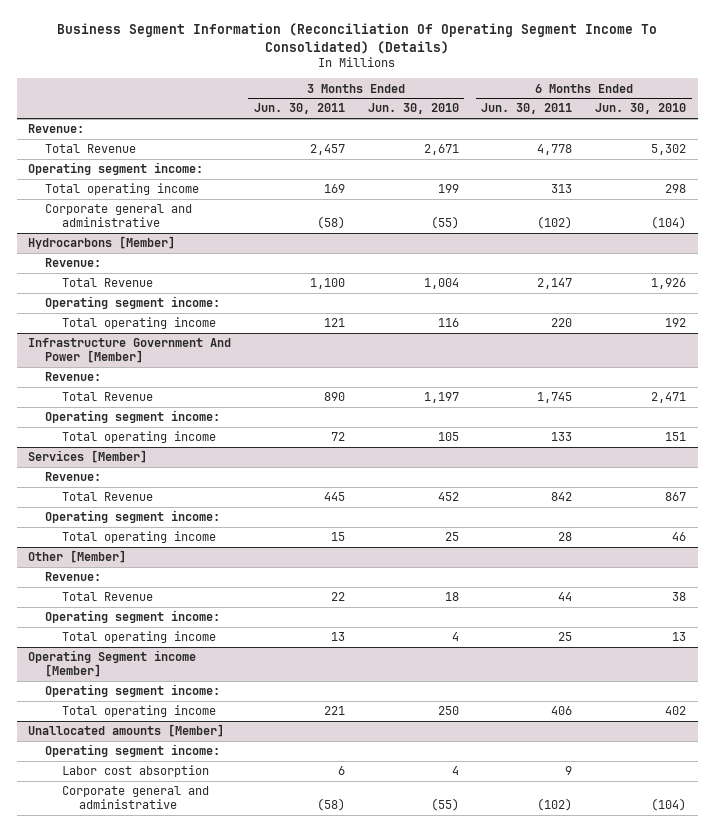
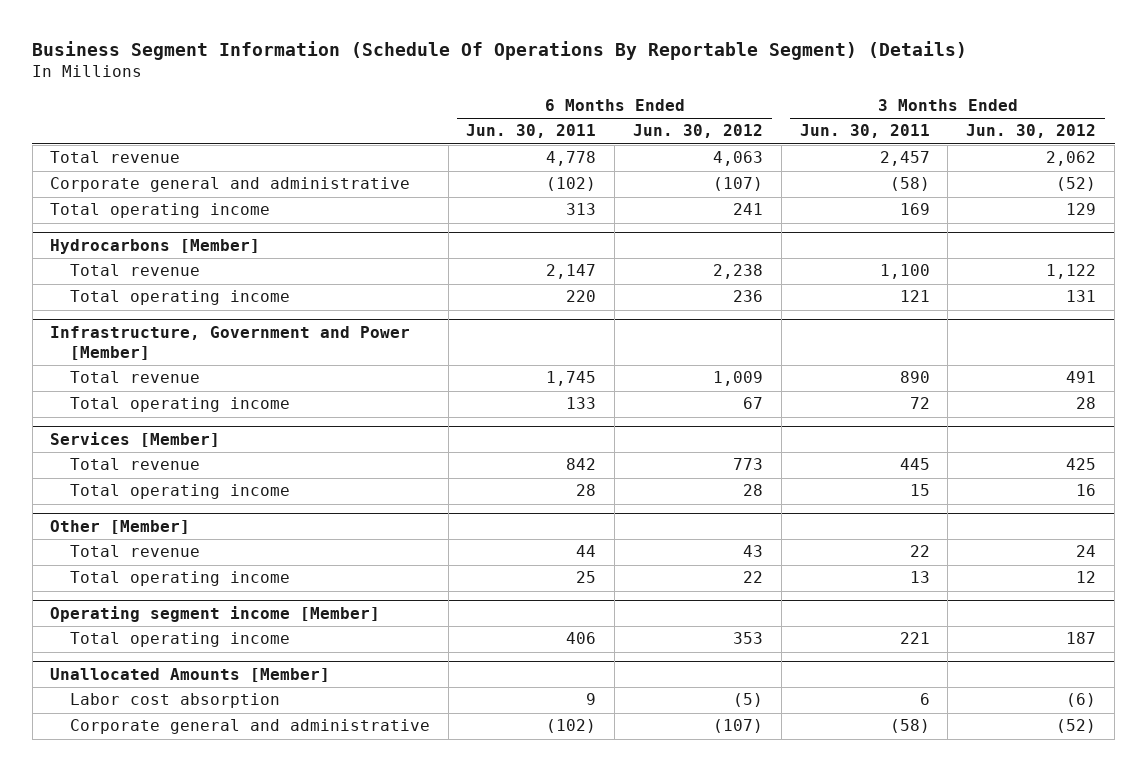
[57,23,658,54] Business Segment Information (Reconciliation Of Operating Segment Income To Consolidated) (Details) -> [32,41,968,61] Business Segment Information (Schedule Of Operations By Reportable Segment) (Details)
[367,103,459,115] Jun. 30, 2010 -> none
[595,103,687,115] Jun. 30, 2010 -> none
none -> [633,124,764,139] Jun. 30, 2012
none -> [966,124,1097,139] Jun. 30, 2012
[28,124,85,134] Revenue: -> none
[28,162,204,176] Operating segment income: -> none
[44,144,136,154] Total Revenue -> [50,151,181,164] Total revenue
[44,183,199,196] Total operating income -> [50,203,271,219] Total operating income
[44,258,101,268] Revenue: -> none
[44,296,220,310] Operating segment income: -> none
[61,278,153,288] Total Revenue -> [69,264,200,277] Total revenue
[44,372,101,382] Revenue: -> none
[44,410,220,424] Operating segment income: -> none
[28,338,232,364] Infrastructure Government And Power [Member] -> [50,326,411,360] Infrastructure, Government and Power [Member]
[61,392,153,402] Total Revenue -> [69,371,200,384] Total revenue
[44,472,101,482] Revenue: -> none
[44,510,220,524] Operating segment income: -> none
[61,492,153,502] Total Revenue -> [69,458,200,471] Total revenue
[44,572,101,582] Revenue: -> none
[44,610,220,624] Operating segment income: -> none
[61,592,153,602] Total Revenue -> [69,545,200,558] Total revenue
[44,684,220,698] Operating segment income: -> none
[28,650,197,678] Operating Segment income [Member] -> [50,606,381,623] Operating segment income [Member]
[44,744,220,758] Operating segment income: -> none
[28,724,225,738] Unallocated amounts [Member] -> [50,668,331,683] Unallocated Amounts [Member]

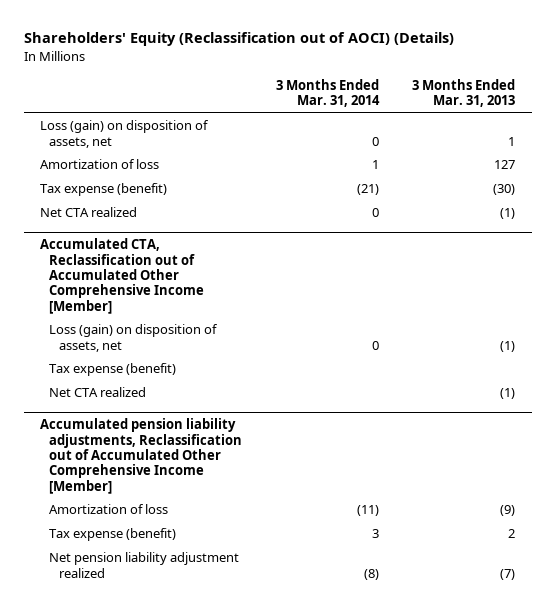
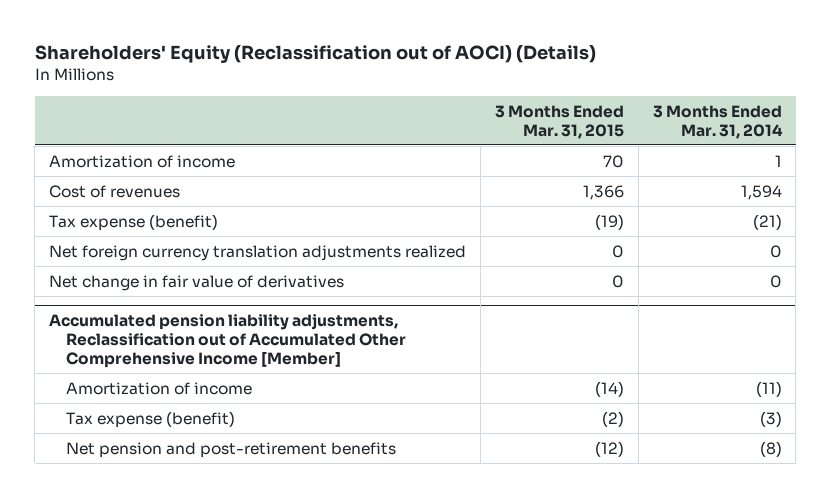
[411,78,515,108] 3 Months Ended Mar. 31, 2013 -> none
none -> [494,104,624,139] 3 Months Ended Mar. 31, 2015
[40,120,210,148] Loss (gain) on disposition of assets, net -> none
[40,159,160,170] Amortization of loss -> [49,154,236,168] Amortization of income
none -> [49,184,181,198] Cost of revenues
[40,238,205,314] Accumulated CTA, Reclassification out of Accumulated Other Comprehensive Income [Member] -> none
[49,324,219,352] Loss (gain) on disposition of assets, net -> none
[49,363,177,377] Tax expense (benefit) -> none
[49,387,147,398] Net CTA realized -> none
[40,207,138,218] Net CTA realized -> [49,244,467,261] Net foreign currency translation adjustments realized
none -> [49,274,345,291] Net change in fair value of derivatives
[49,504,169,515] Amortization of loss -> [65,381,252,395] Amortization of income
[371,529,379,539] 3 -> [759,410,782,427] (3)
[49,552,240,578] Net pension liability adjustment realized -> [65,441,396,458] Net pension and post-retirement benefits

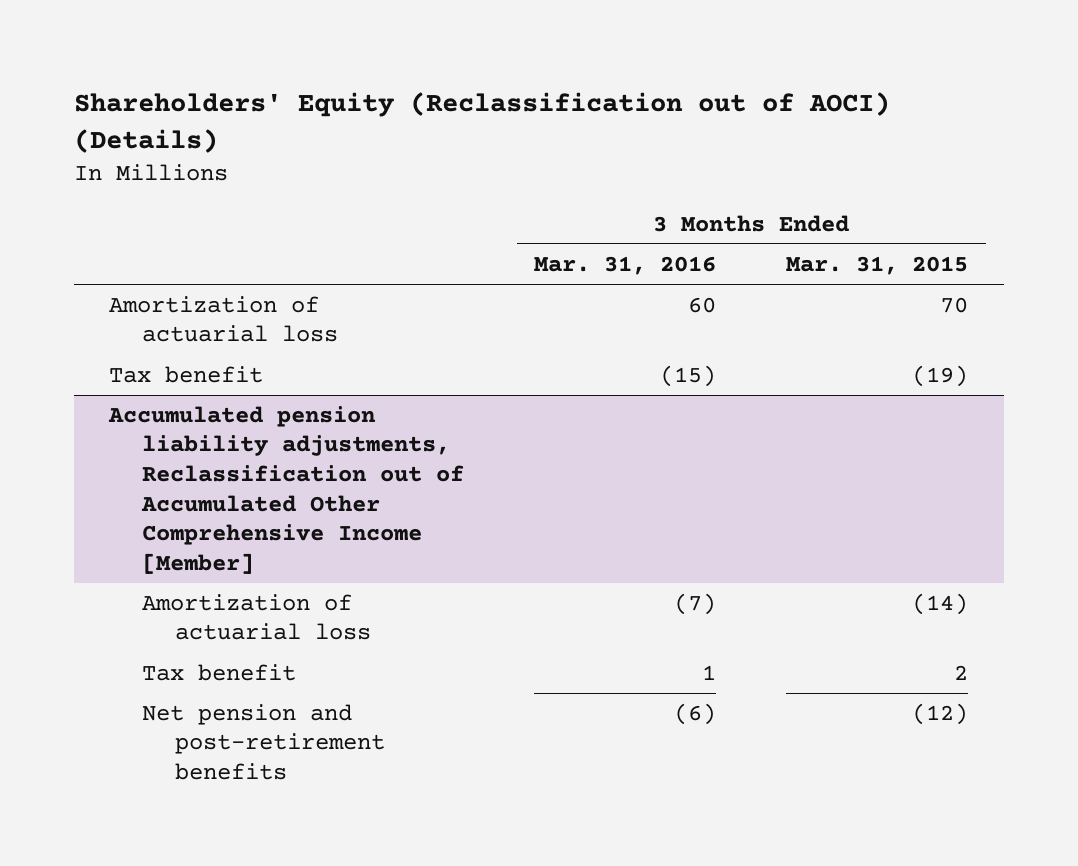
[652,104,783,139] 3 Months Ended Mar. 31, 2014 -> none
none -> [534,255,717,275] Mar. 31, 2016
[49,184,181,198] Cost of revenues -> none
[49,244,467,261] Net foreign currency translation adjustments realized -> none
[49,274,345,291] Net change in fair value of derivatives -> none
[49,154,236,168] Amortization of income -> [109,295,338,343] Amortization of actuarial loss
[49,213,219,231] Tax expense (benefit) -> [109,365,264,383] Tax benefit
[65,381,252,395] Amortization of income -> [141,593,371,641] Amortization of actuarial loss
[65,410,235,428] Tax expense (benefit) -> [141,663,296,681] Tax benefit
[601,410,624,427] (2) -> [954,664,969,680] 2

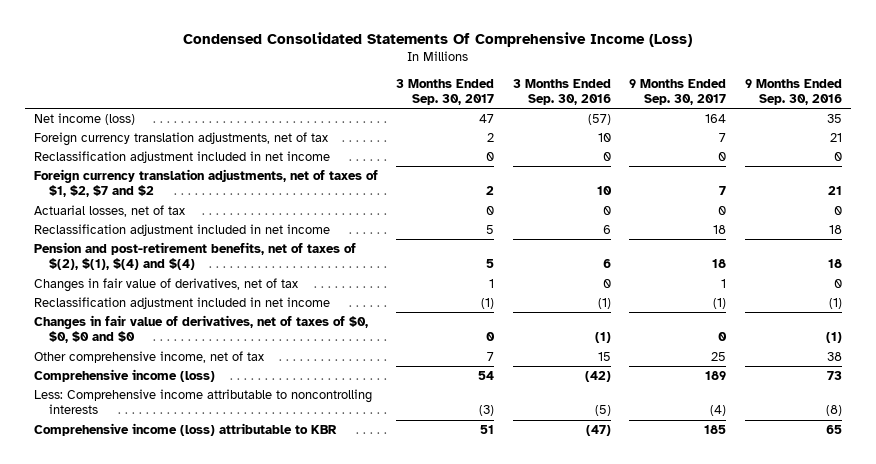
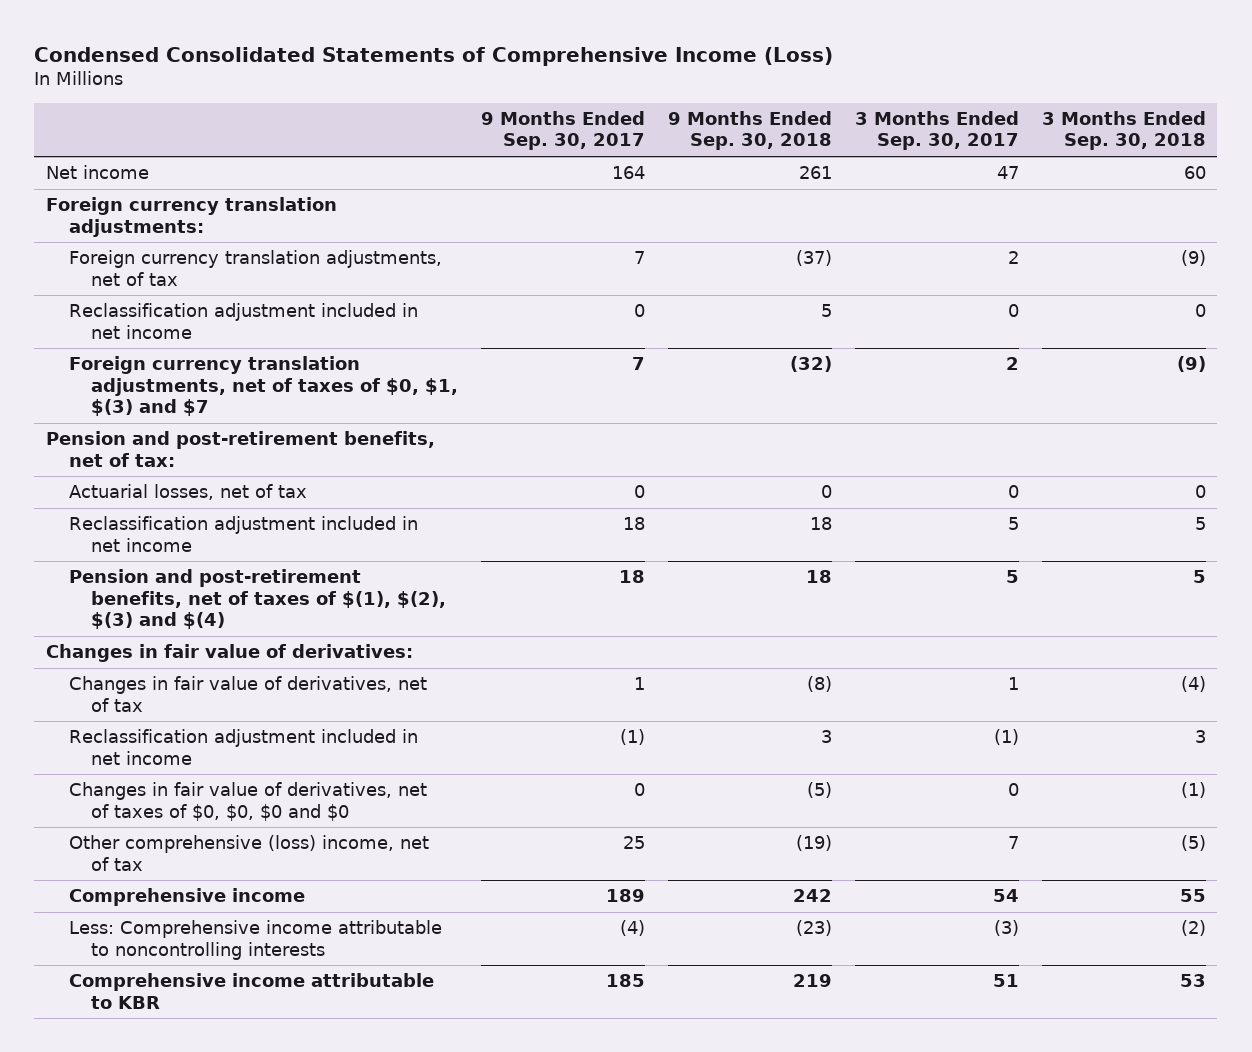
[182,32,692,48] Condensed Consolidated Statements Of Comprehensive Income (Loss) -> [34,46,834,66] Condensed Consolidated Statements of Comprehensive Income (Loss)
[512,78,611,105] 3 Months Ended Sep. 30, 2016 -> none
[744,78,842,105] 9 Months Ended Sep. 30, 2016 -> none
none -> [668,111,833,151] 9 Months Ended Sep. 30, 2018
none -> [1041,111,1206,151] 3 Months Ended Sep. 30, 2018
[33,112,135,125] Net income (loss) -> [45,165,149,180] Net income
none -> [45,197,337,237] Foreign currency translation adjustments:
[33,168,378,198] Foreign currency translation adjustments, net of taxes of $1, $2, $7 and $2 -> [68,356,459,417] Foreign currency translation adjustments, net of taxes of $0, $1, $(3) and $7
none -> [45,431,435,467] Pension and post-retirement benefits, net of tax:
[33,241,356,271] Pension and post-retirement benefits, net of taxes of $(2), $(1), $(4) and $(4) -> [68,569,447,630] Pension and post-retirement benefits, net of taxes of $(1), $(2), $(3) and $(4)
none -> [45,644,413,663] Changes in fair value of derivatives:
[33,350,264,363] Other comprehensive income, net of tax -> [68,835,429,871] Other comprehensive (loss) income, net of tax
[33,368,215,382] Comprehensive income (loss) -> [68,888,305,907] Comprehensive income
[33,422,337,436] Comprehensive income (loss) attributable to KBR -> [68,973,434,1009] Comprehensive income attributable to KBR

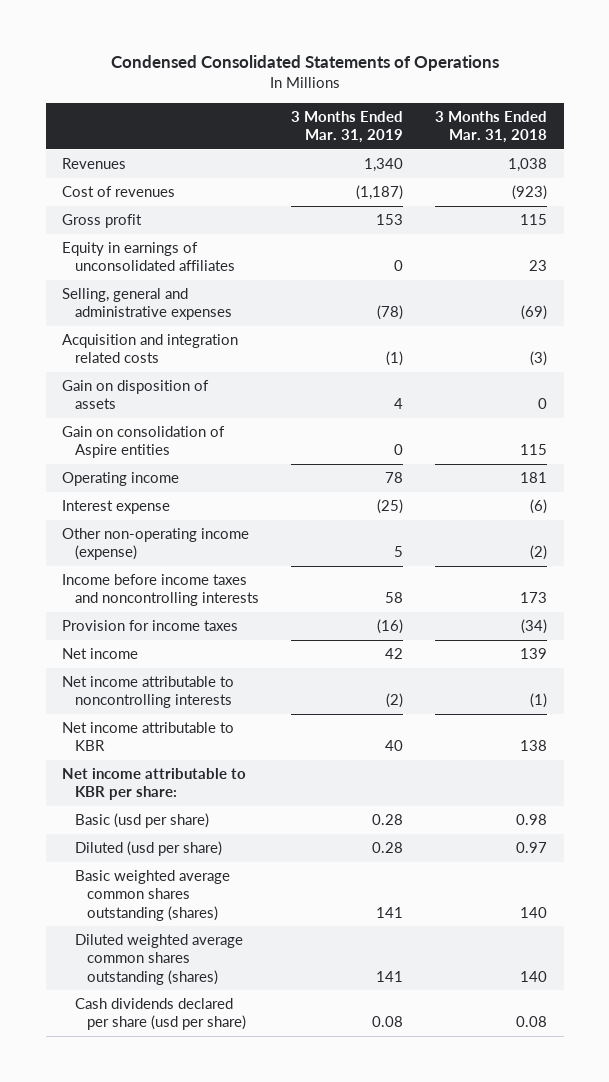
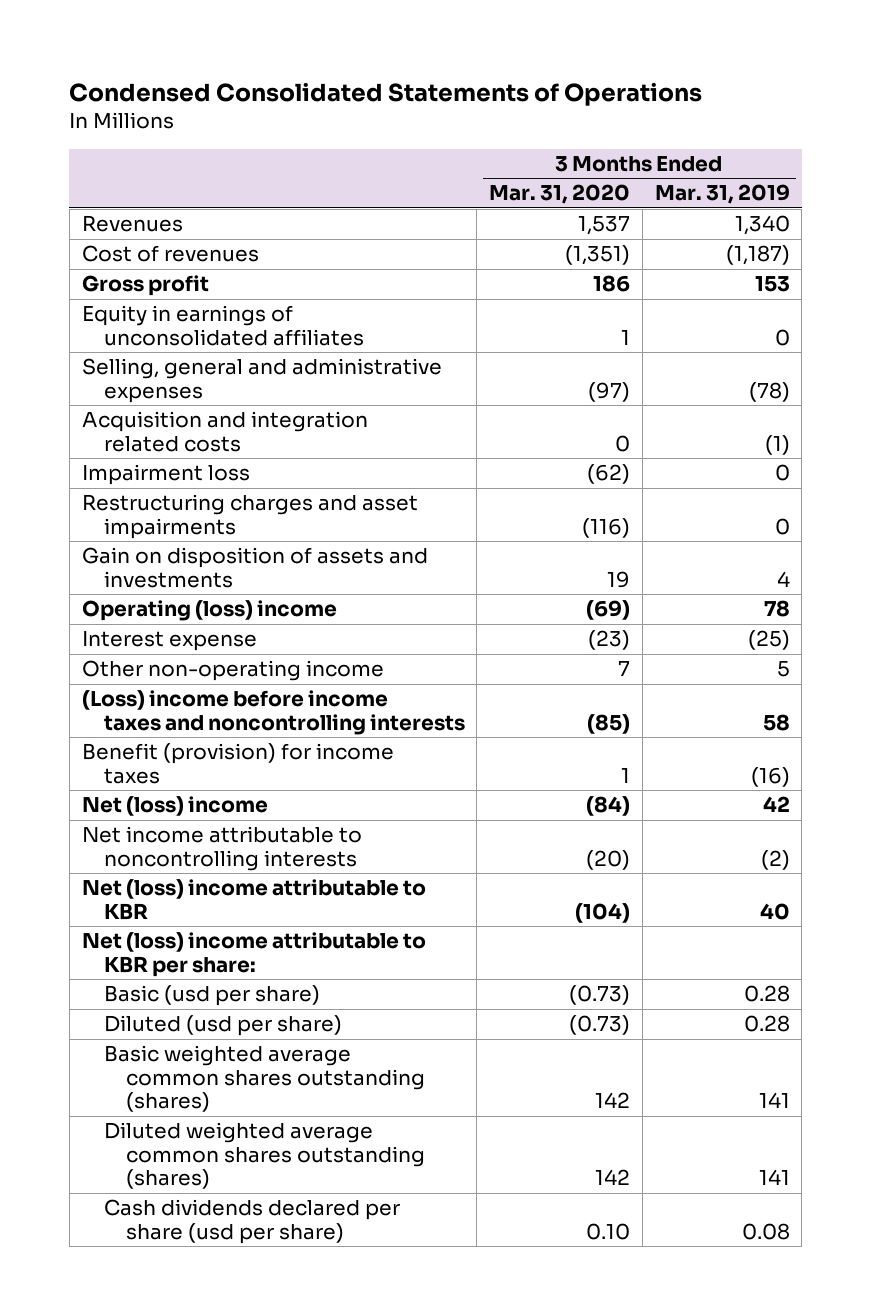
[435,111,548,144] 3 Months Ended Mar. 31, 2018 -> none
none -> [489,184,631,205] Mar. 31, 2020
[61,426,225,459] Gain on consolidation of Aspire entities -> none
none -> [81,464,250,486] Impairment loss
none -> [81,494,418,539] Restructuring charges and asset impairments
[61,380,209,410] Gain on disposition of assets -> [81,547,428,588] Gain on disposition of assets and investments
[61,472,179,487] Operating income -> [81,600,337,622] Operating (loss) income
[61,528,249,561] Other non-operating income (expense) -> [81,660,384,682] Other non-operating income
[61,574,259,607] Income before income taxes and noncontrolling interests -> [81,690,465,735] (Loss) income before income taxes and noncontrolling interests
[61,620,238,632] Provision for income taxes -> [81,743,394,784] Benefit (provision) for income taxes
[61,648,138,660] Net income -> [81,796,268,817] Net (loss) income
[61,722,234,752] Net income attributable to KBR -> [81,879,426,920] Net (loss) income attributable to KBR
[61,768,246,801] Net income attributable to KBR per share: -> [81,932,426,977] Net (loss) income attributable to KBR per share:

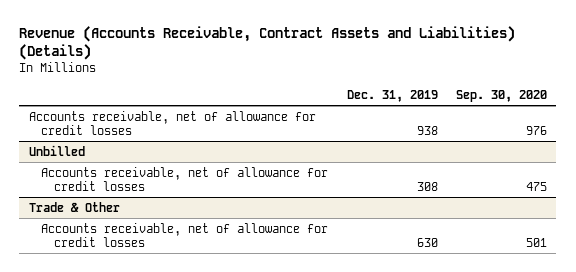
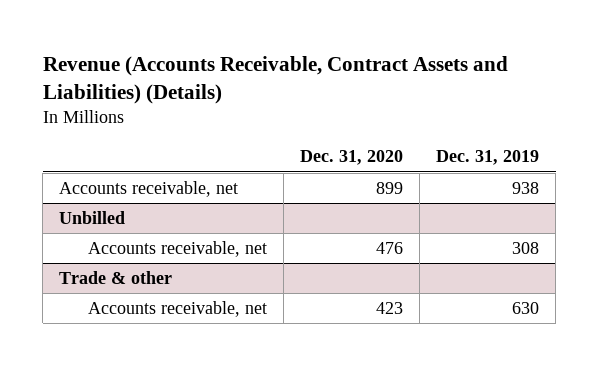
[456,89,548,102] Sep. 30, 2020 -> none
none -> [299,150,403,166] Dec. 31, 2020
[28,110,316,135] Accounts receivable, net of allowance for credit losses -> [59,181,239,198] Accounts receivable, net
[41,166,329,191] Accounts receivable, net of allowance for credit losses -> [87,241,267,258] Accounts receivable, net
[28,201,120,212] Trade & Other -> [59,271,173,285] Trade & other
[41,222,329,247] Accounts receivable, net of allowance for credit losses -> [87,301,267,318] Accounts receivable, net

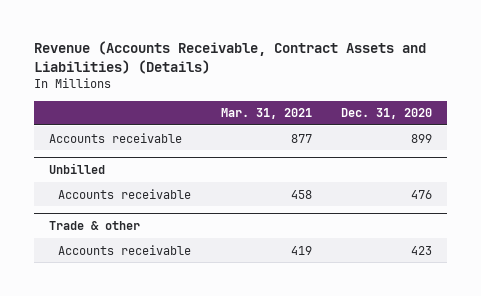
[435,150,539,166] Dec. 31, 2019 -> none
none -> [220,108,312,120] Mar. 31, 2021
[59,181,239,198] Accounts receivable, net -> [48,132,182,143] Accounts receivable
[87,241,267,258] Accounts receivable, net -> [58,188,192,199] Accounts receivable
[87,301,267,318] Accounts receivable, net -> [58,244,192,255] Accounts receivable

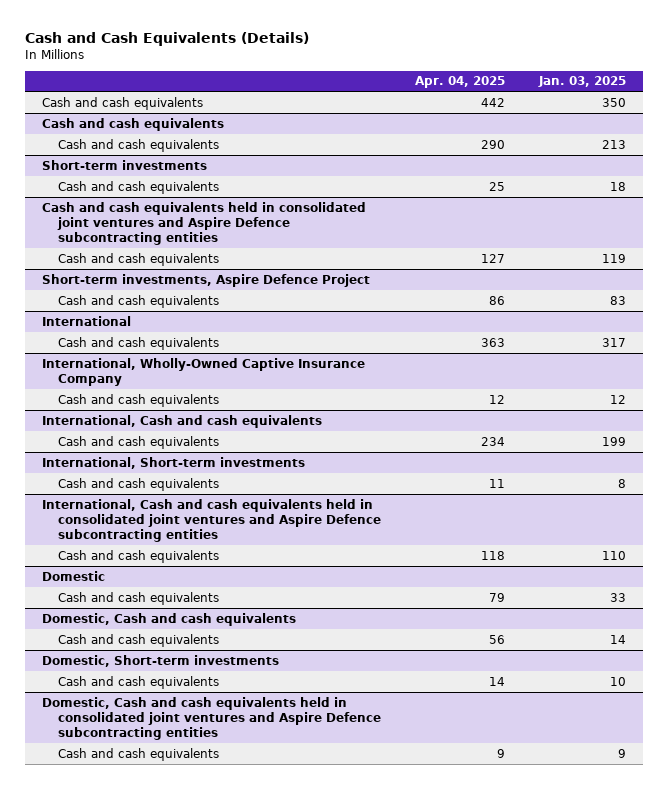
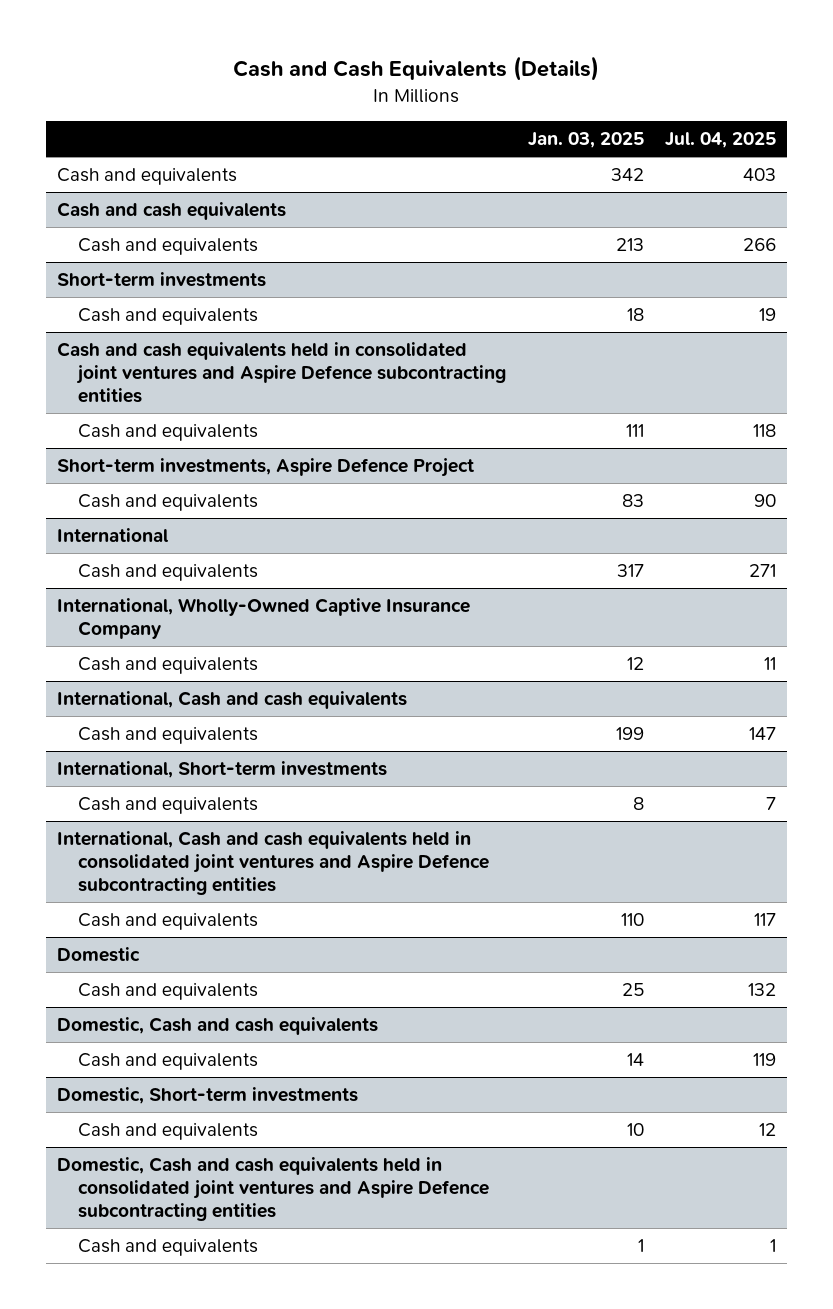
[414,76,505,89] Apr. 04, 2025 -> none
none -> [665,132,777,149] Jul. 04, 2025
[41,96,203,110] Cash and cash equivalents -> [56,168,237,186] Cash and equivalents
[602,97,627,107] 350 -> [610,168,644,182] 342
[57,138,219,152] Cash and cash equivalents -> [78,238,259,256] Cash and equivalents
[57,180,219,194] Cash and cash equivalents -> [78,308,259,326] Cash and equivalents
[57,252,219,266] Cash and cash equivalents -> [78,424,259,442] Cash and equivalents
[602,253,627,263] 119 -> [625,424,644,438] 111
[57,294,219,308] Cash and cash equivalents -> [78,494,259,512] Cash and equivalents
[57,336,219,350] Cash and cash equivalents -> [78,564,259,582] Cash and equivalents
[57,393,219,407] Cash and cash equivalents -> [78,657,259,675] Cash and equivalents
[57,435,219,449] Cash and cash equivalents -> [78,727,259,745] Cash and equivalents
[57,477,219,491] Cash and cash equivalents -> [78,797,259,815] Cash and equivalents
[57,549,219,563] Cash and cash equivalents -> [78,913,259,931] Cash and equivalents
[57,591,219,605] Cash and cash equivalents -> [78,983,259,1001] Cash and equivalents
[610,592,627,602] 33 -> [621,983,644,997] 25
[57,633,219,647] Cash and cash equivalents -> [78,1053,259,1071] Cash and equivalents
[57,675,219,689] Cash and cash equivalents -> [78,1123,259,1141] Cash and equivalents
[57,747,219,761] Cash and cash equivalents -> [78,1239,259,1257] Cash and equivalents
[618,748,627,758] 9 -> [637,1239,644,1253] 1

